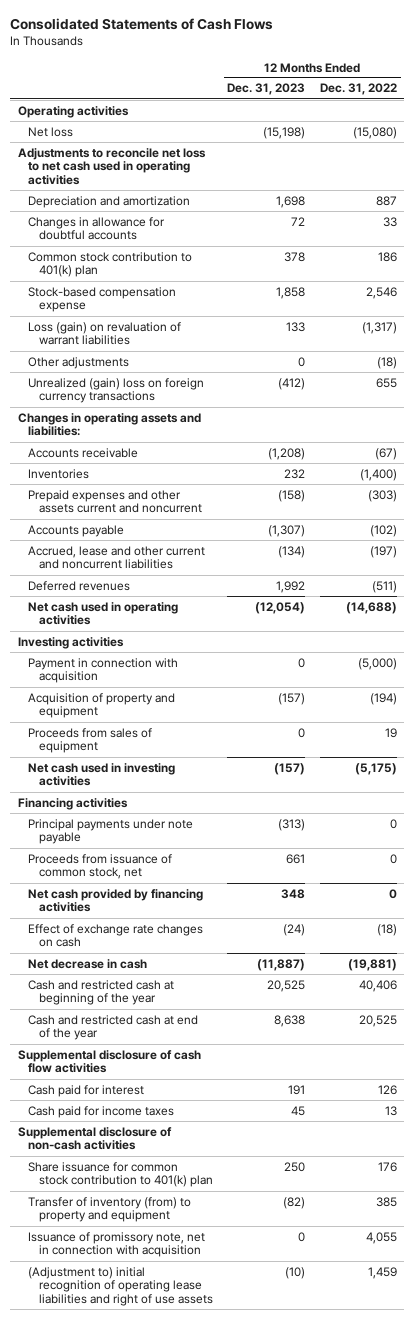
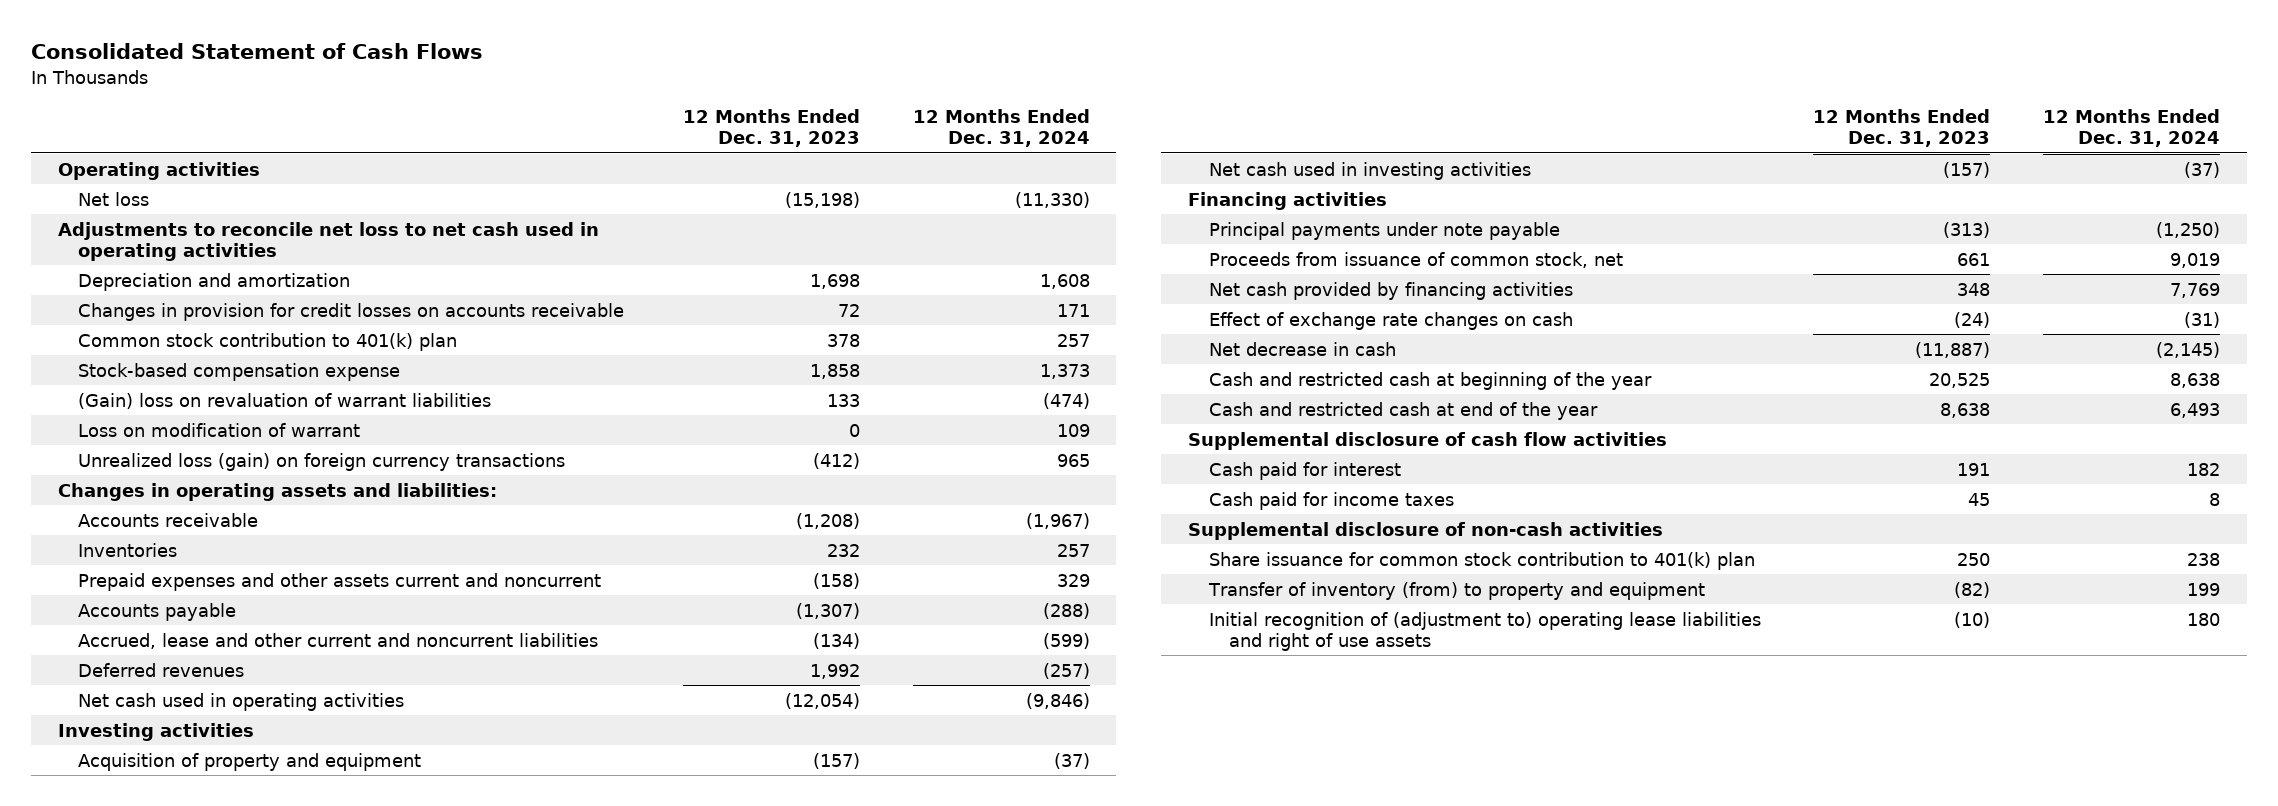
[10,17,274,30] Consolidated Statements of Cash Flows -> [31,43,484,60] Consolidated Statement of Cash Flows
[320,83,398,96] Dec. 31, 2022 -> none
none -> [912,109,1090,148] 12 Months Ended Dec. 31, 2024
[28,216,166,241] Changes in allowance for doubtful accounts -> [78,302,625,321] Changes in provision for credit losses on accounts receivable
[28,356,130,369] Other adjustments -> none
[28,321,182,346] Loss (gain) on revaluation of warrant liabilities -> [78,392,492,409] (Gain) loss on revaluation of warrant liabilities
none -> [78,422,361,437] Loss on modification of warrant
[28,377,205,404] Unrealized (gain) loss on foreign currency transactions -> [78,452,566,471] Unrealized loss (gain) on foreign currency transactions
[28,657,179,684] Payment in connection with acquisition -> none
[28,727,153,754] Proceeds from sales of equipment -> none
[28,1231,206,1258] Issuance of promissory note, net in connection with acquisition -> none
[28,1266,213,1307] (Adjustment to) initial recognition of operating lease liabilities and right of use assets -> [1208,611,1761,651] Initial recognition of (adjustment to) operating lease liabilities and right of use assets

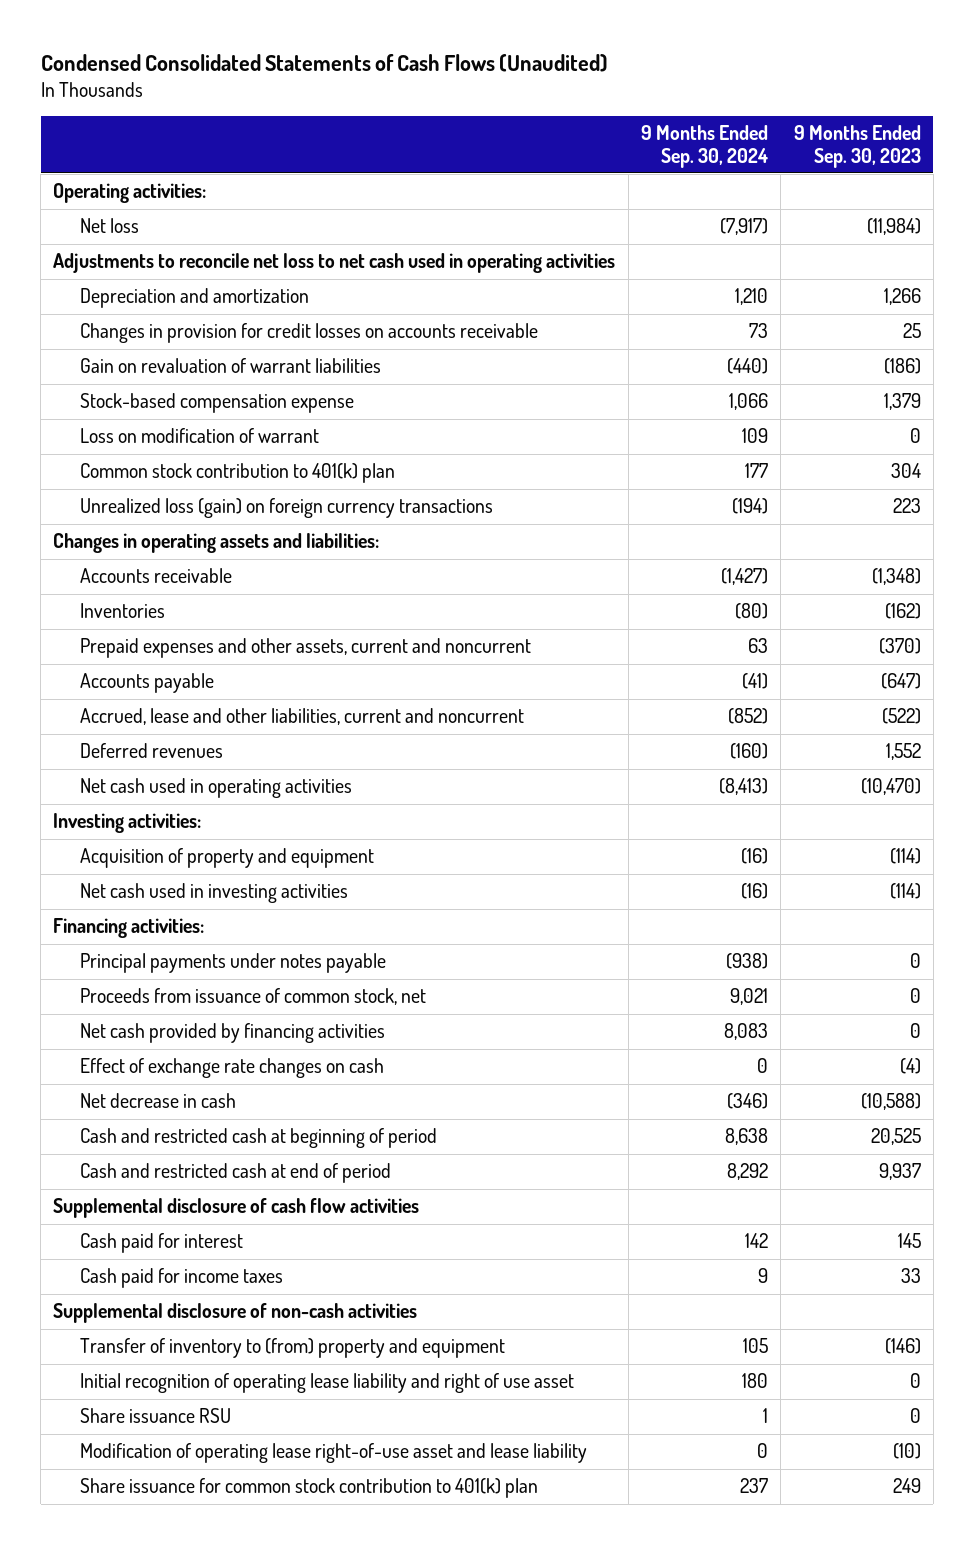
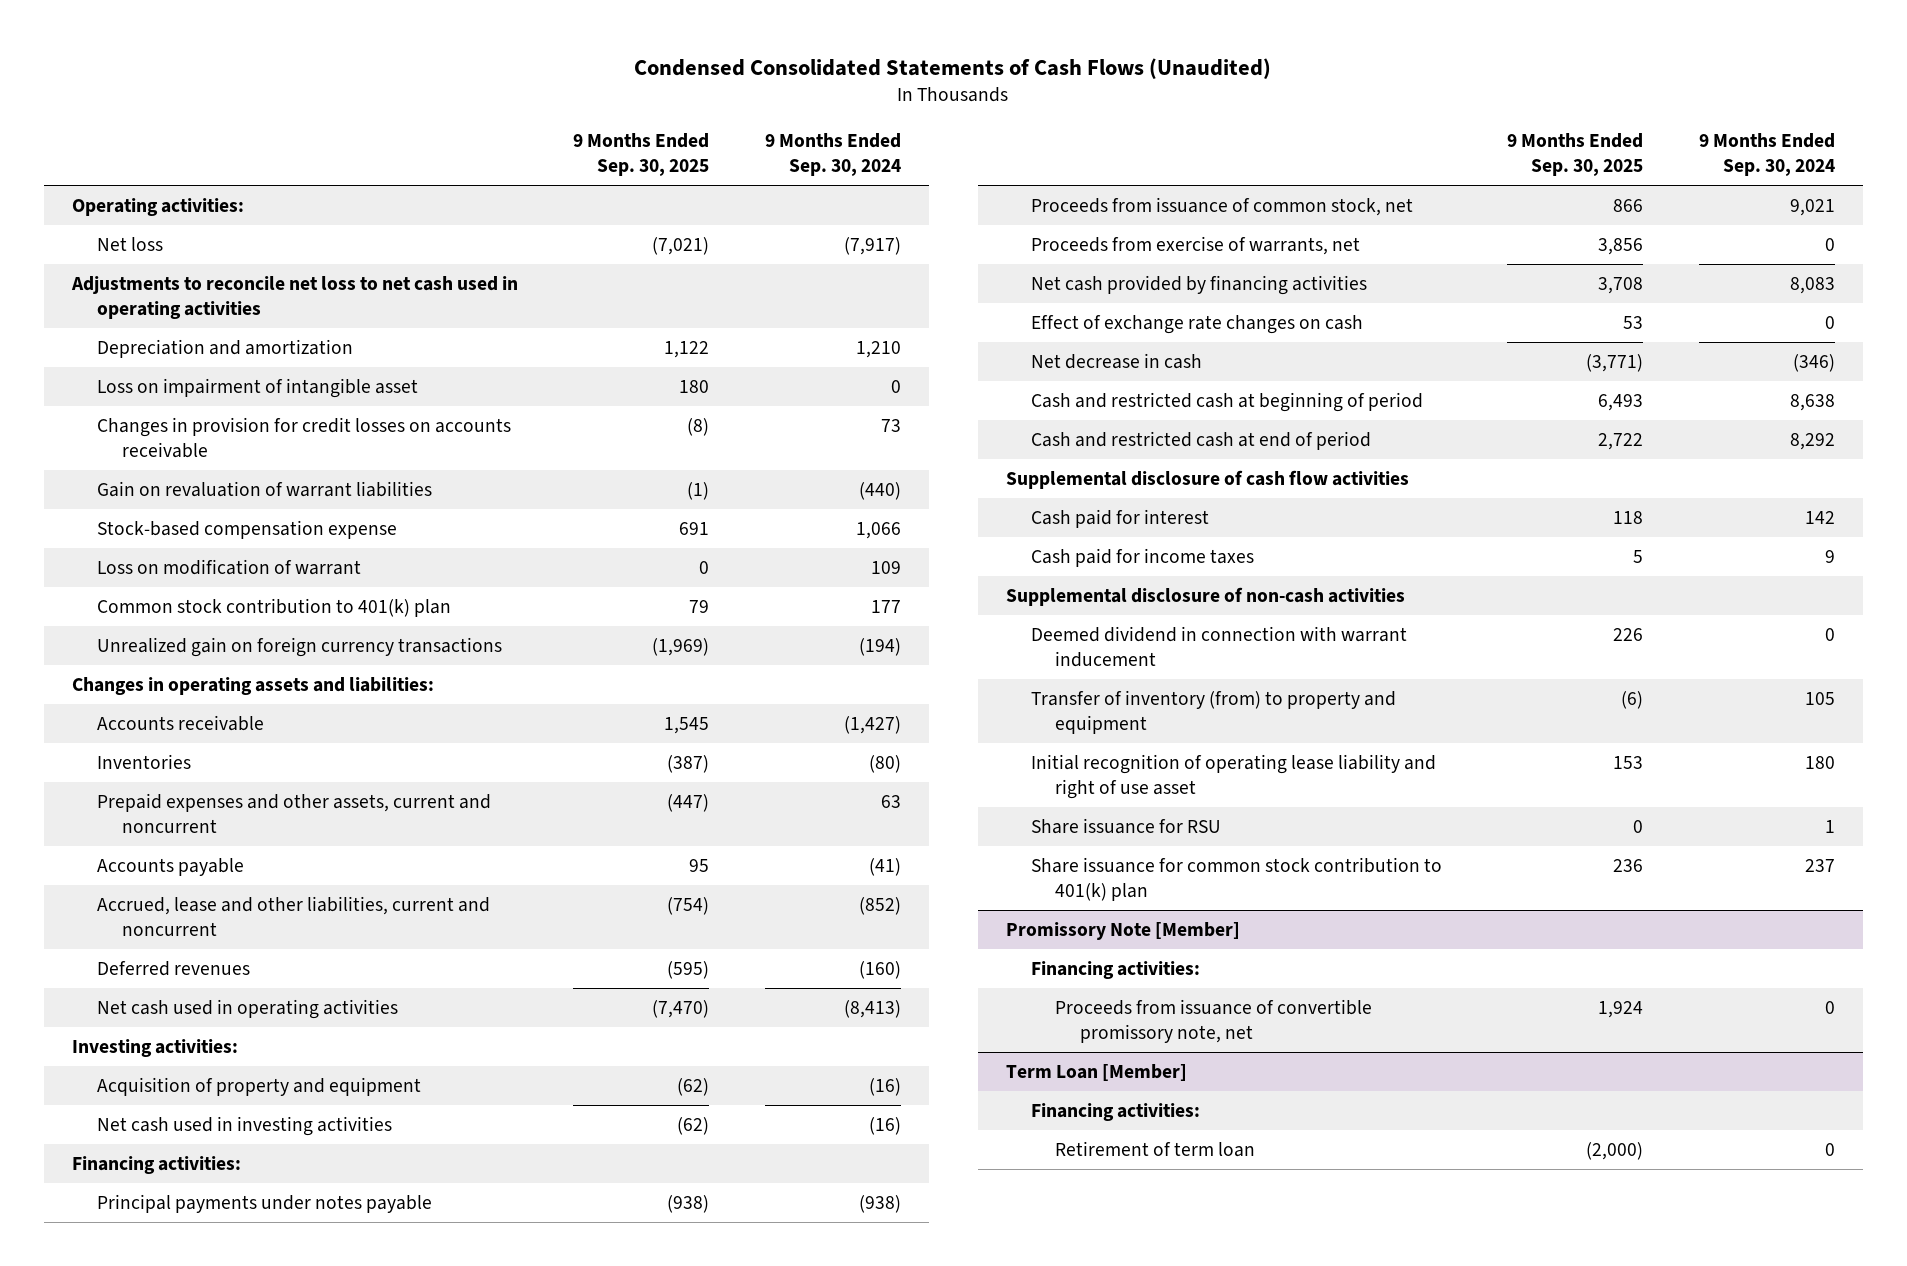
[793,125,921,168] 9 Months Ended Sep. 30, 2023 -> none
none -> [573,132,710,177] 9 Months Ended Sep. 30, 2025
none -> [96,378,418,399] Loss on impairment of intangible asset
[80,498,494,519] Unrealized loss (gain) on foreign currency transactions -> [96,637,502,658] Unrealized gain on foreign currency transactions
none -> [1030,236,1360,256] Proceeds from exercise of warrants, net
none -> [1030,626,1407,668] Deemed dividend in connection with warrant inducement
[80,1338,506,1359] Transfer of inventory to (from) property and equipment -> [1030,690,1396,735] Transfer of inventory (from) to property and equipment
[80,1443,588,1464] Modification of operating lease right-of-use asset and lease liability -> none
[80,1408,232,1424] Share issuance RSU -> [1030,818,1221,835] Share issuance for RSU
none -> [1005,922,1240,941] Promissory Note [Member]
none -> [1030,961,1200,980] Financing activities:
none -> [1055,999,1373,1044] Proceeds from issuance of convertible promissory note, net
none -> [1005,1064,1187,1082] Term Loan [Member]
none -> [1030,1103,1200,1122] Financing activities:
none -> [1055,1141,1256,1158] Retirement of term loan

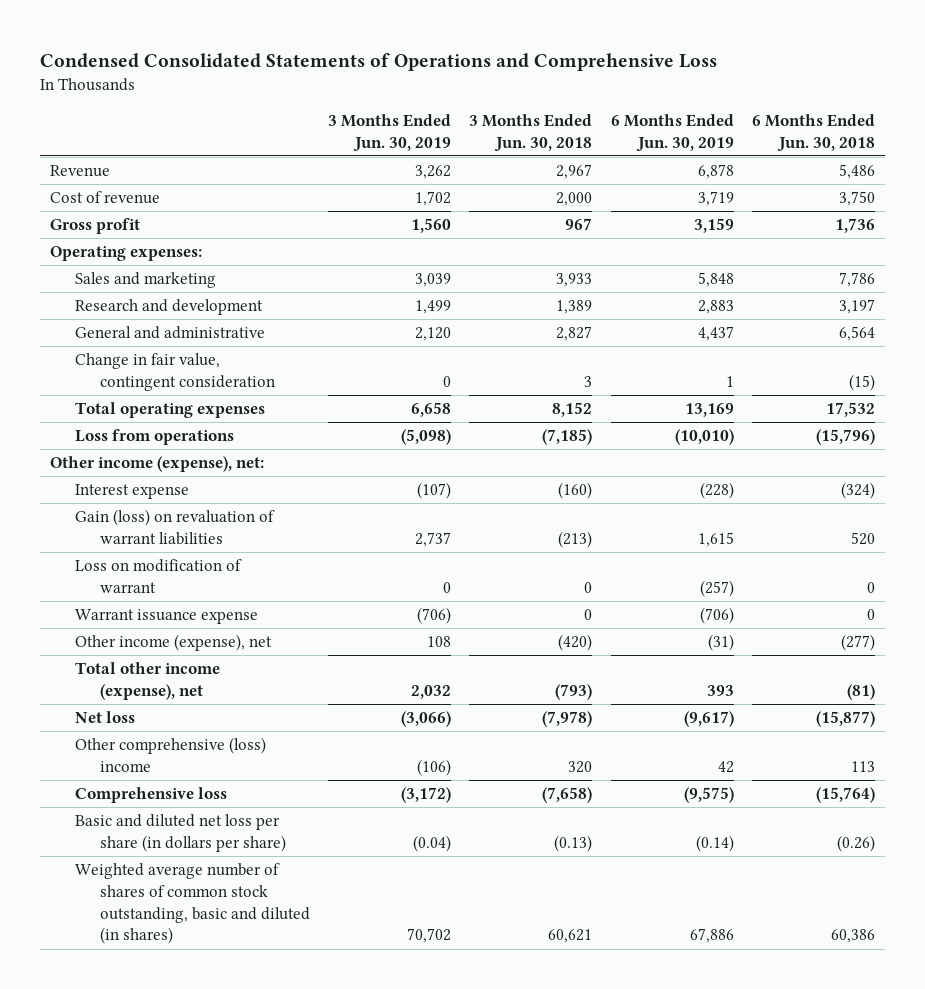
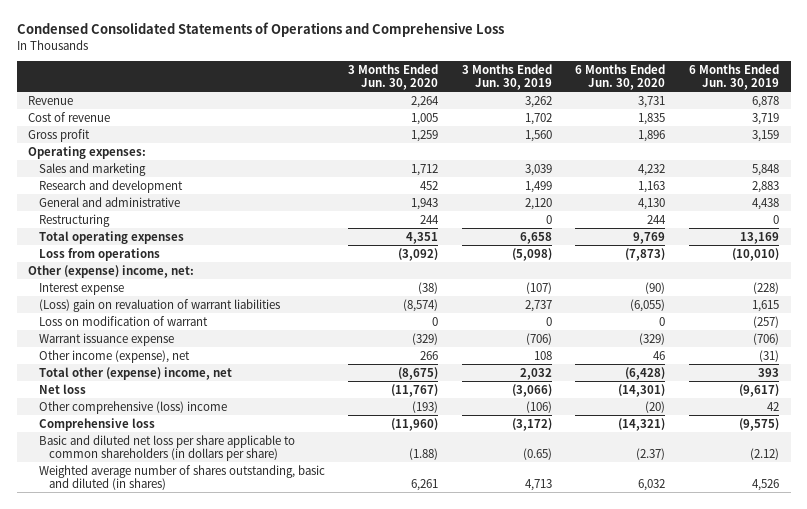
[469,113,593,152] 3 Months Ended Jun. 30, 2018 -> none
[752,113,876,152] 6 Months Ended Jun. 30, 2018 -> none
none -> [348,63,439,90] 3 Months Ended Jun. 30, 2020
none -> [575,63,666,90] 6 Months Ended Jun. 30, 2020
[74,353,275,391] Change in fair value, contingent consideration -> none
[697,326,734,342] 4,437 -> [751,197,779,210] 4,438
none -> [38,213,110,227] Restructuring
[49,456,264,473] Other income (expense), net: -> [28,264,195,278] Other (expense) income, net:
[74,509,275,545] Gain (loss) on revaluation of warrant liabilities -> [38,298,280,312] (Loss) gain on revaluation of warrant liabilities
[74,662,220,700] Total other income (expense), net -> [38,366,232,380] Total other (expense) income, net
[74,814,286,852] Basic and diluted net loss per share (in dollars per share) -> [38,434,295,461] Basic and diluted net loss per share applicable to common shareholders (in dollars per share)
[413,834,452,852] (0.04) -> [522,447,552,460] (0.65)
[695,834,734,852] (0.14) -> [749,447,779,460] (2.12)
[74,863,310,945] Weighted average number of shares of common stock outstanding, basic and diluted (in shares) -> [38,464,325,490] Weighted average number of shares outstanding, basic and diluted (in shares)
[407,928,452,944] 70,702 -> [524,478,552,491] 4,713
[689,928,734,944] 67,886 -> [751,478,779,491] 4,526

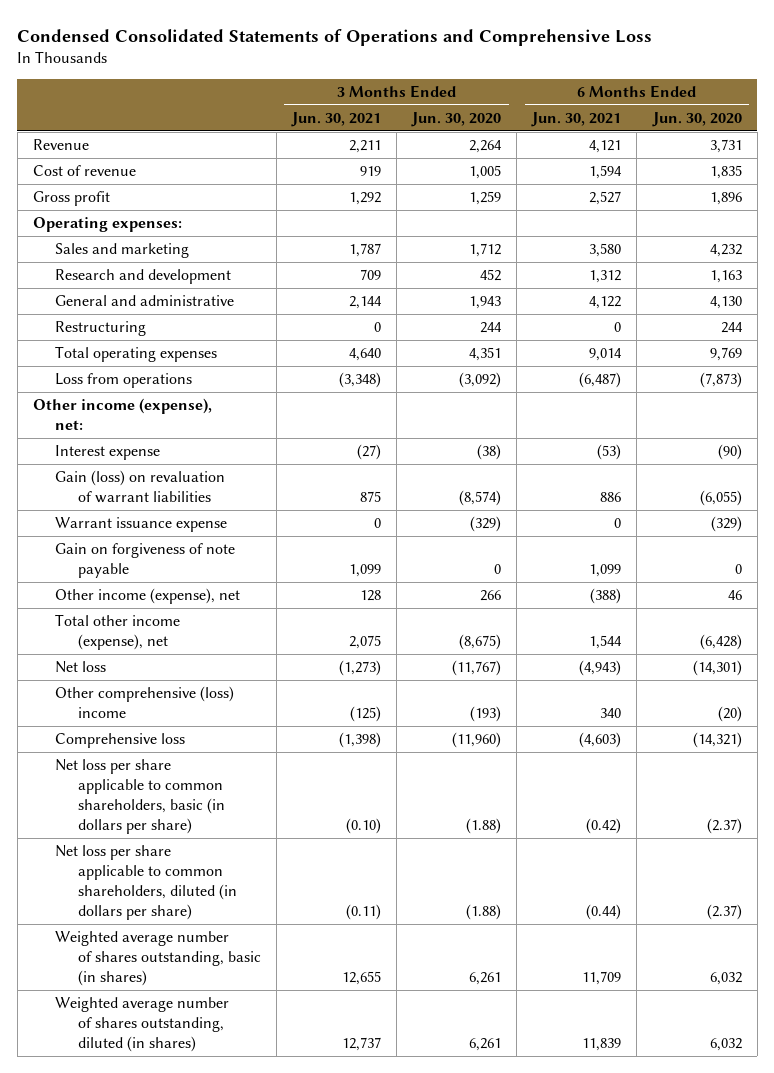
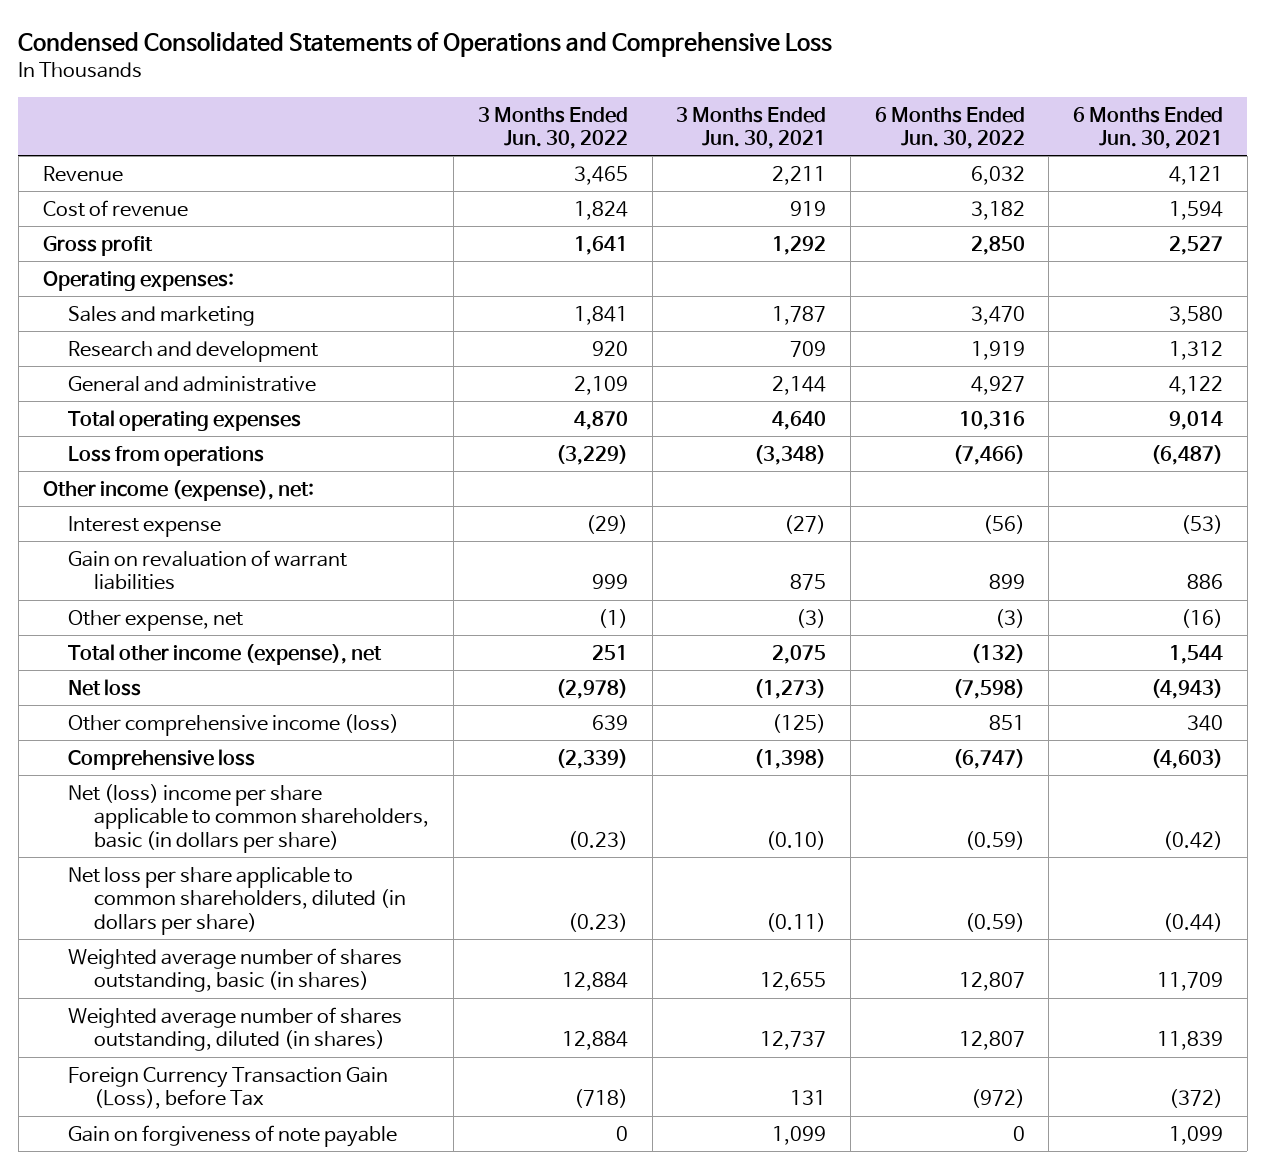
[411,112,502,128] Jun. 30, 2020 -> none
[651,112,742,128] Jun. 30, 2020 -> none
none -> [477,106,628,149] 3 Months Ended Jun. 30, 2022
none -> [874,106,1025,149] 6 Months Ended Jun. 30, 2022
[55,321,147,337] Restructuring -> none
[55,517,228,533] Warrant issuance expense -> none
[55,470,226,504] Gain (loss) on revaluation of warrant liabilities -> [68,549,348,591] Gain on revaluation of warrant liabilities
[55,588,241,605] Other income (expense), net -> [68,609,244,631] Other expense, net
[360,590,382,602] 128 -> [796,608,827,628] (3)
[590,588,622,605] (388) -> [1181,608,1224,628] (16)
[55,686,235,719] Other comprehensive (loss) income -> [68,713,400,736] Other comprehensive income (loss)
[55,759,225,834] Net loss per share applicable to common shareholders, basic (in dollars per share) -> [68,783,430,853] Net (loss) income per share applicable to common shareholders, basic (in dollars per share)
none -> [68,1066,389,1110] Foreign Currency Transaction Gain (Loss), before Tax
[55,543,236,579] Gain on forgiveness of note payable -> [68,1124,398,1147] Gain on forgiveness of note payable

